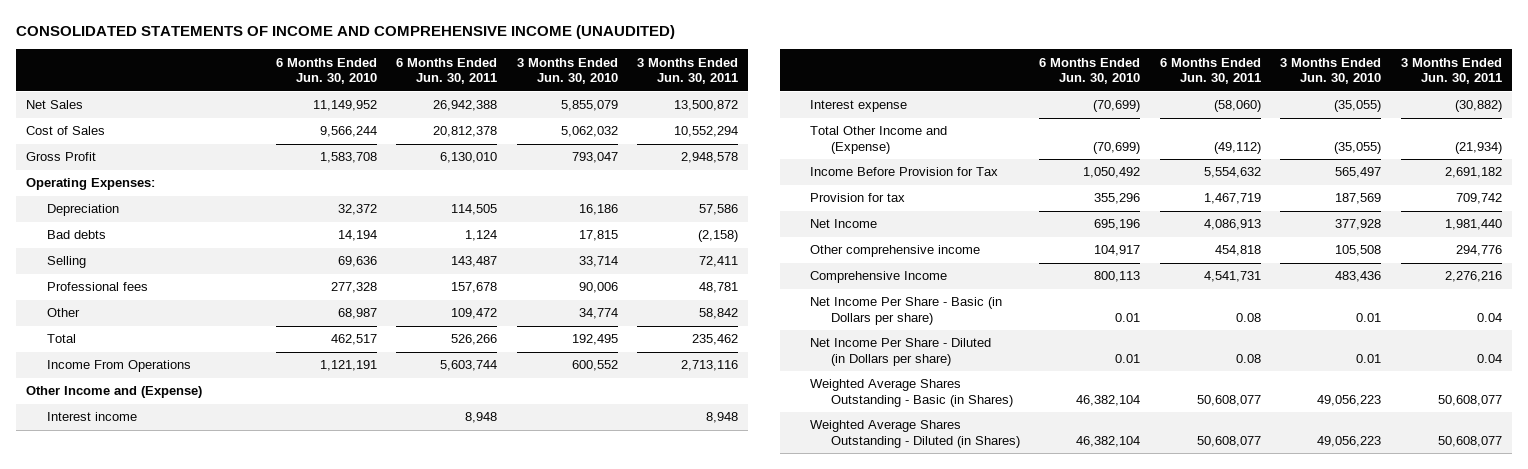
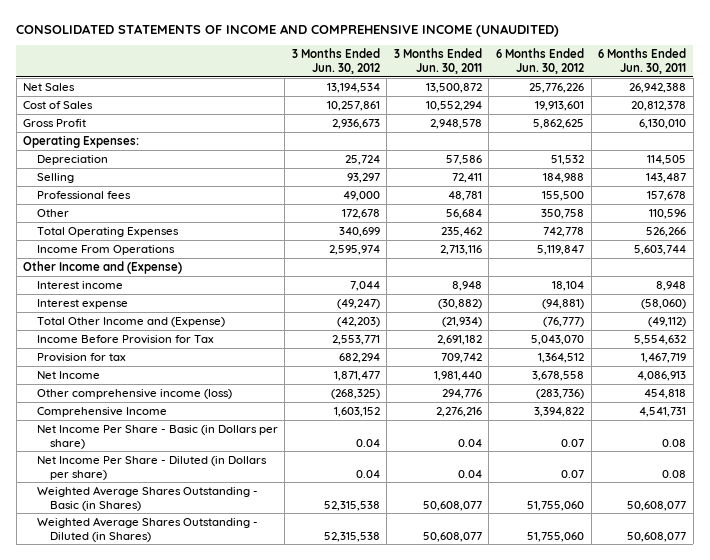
[275,57,377,85] 6 Months Ended Jun. 30, 2010 -> none
[516,57,618,85] 3 Months Ended Jun. 30, 2010 -> none
none -> [291,48,380,74] 3 Months Ended Jun. 30, 2012
none -> [496,48,585,74] 6 Months Ended Jun. 30, 2012
[46,230,106,240] Bad debts -> none
[451,308,498,320] 109,472 -> [649,208,687,219] 110,596
[699,308,739,320] 58,842 -> [445,208,482,219] 56,684
[46,334,76,344] Total -> [36,226,179,237] Total Operating Expenses
[810,245,981,258] Other comprehensive income -> [36,388,232,399] Other comprehensive income (loss)

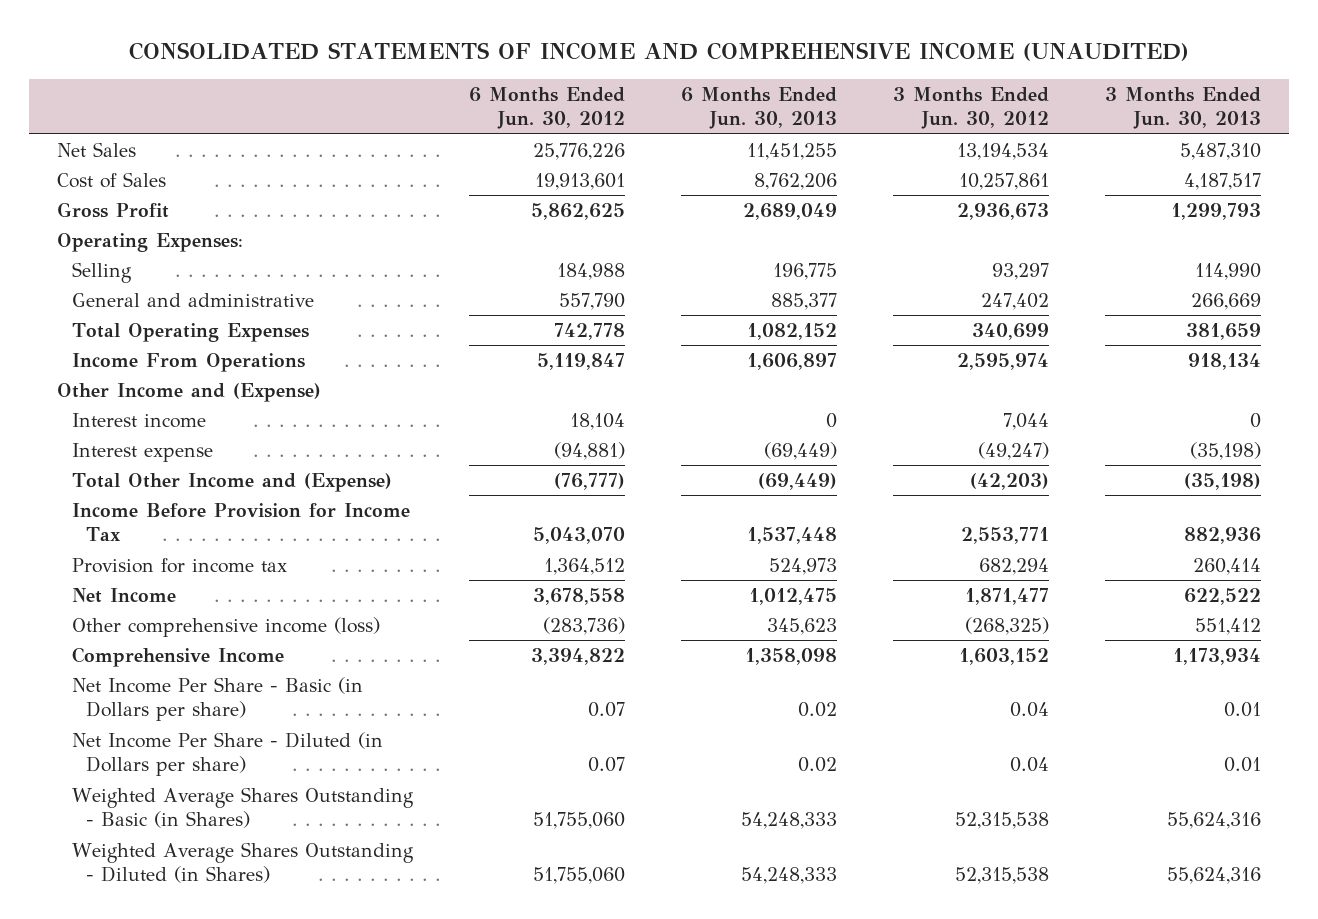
[393,48,482,74] 3 Months Ended Jun. 30, 2011 -> none
[598,48,687,74] 6 Months Ended Jun. 30, 2011 -> none
none -> [680,86,837,130] 6 Months Ended Jun. 30, 2013
none -> [1105,86,1262,130] 3 Months Ended Jun. 30, 2013
[36,154,108,165] Depreciation -> none
[36,190,131,199] Professional fees -> none
[36,208,69,217] Other -> none
none -> [71,292,314,307] General and administrative
[36,334,214,344] Income Before Provision for Tax -> [71,502,410,542] Income Before Provision for Income Tax
[36,352,126,362] Provision for tax -> [71,557,287,573] Provision for income tax

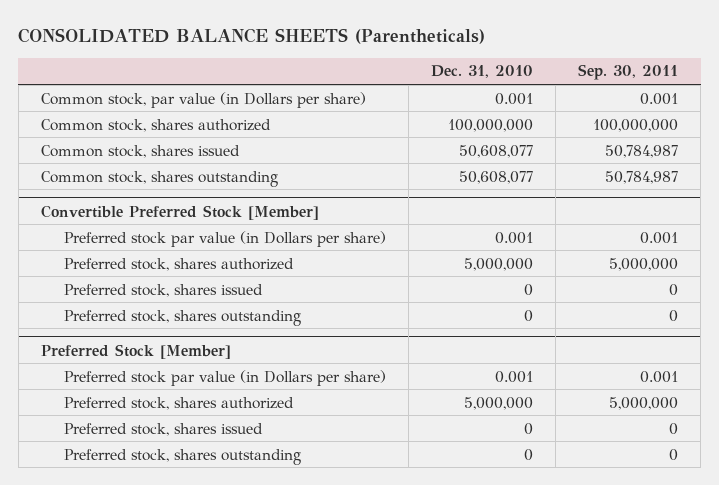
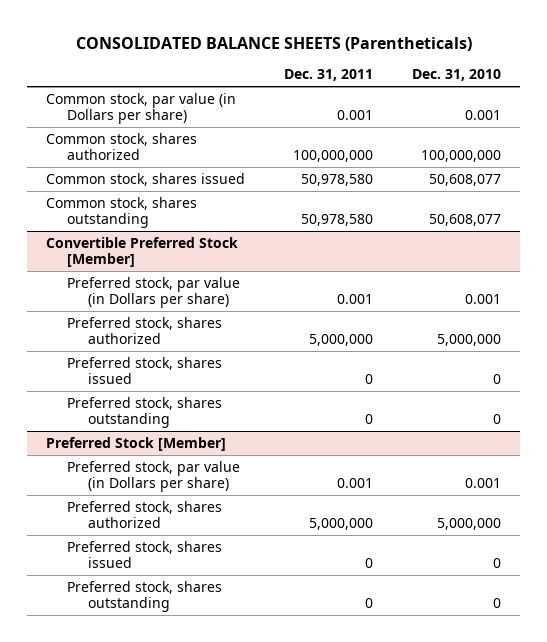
[578,64,679,81] Sep. 30, 2011 -> none
none -> [284,69,374,82] Dec. 31, 2011
[64,230,387,247] Preferred stock par value (in Dollars per share) -> [67,276,241,309] Preferred stock, par value (in Dollars per share)
[64,369,387,386] Preferred stock par value (in Dollars per share) -> [67,460,241,493] Preferred stock, par value (in Dollars per share)

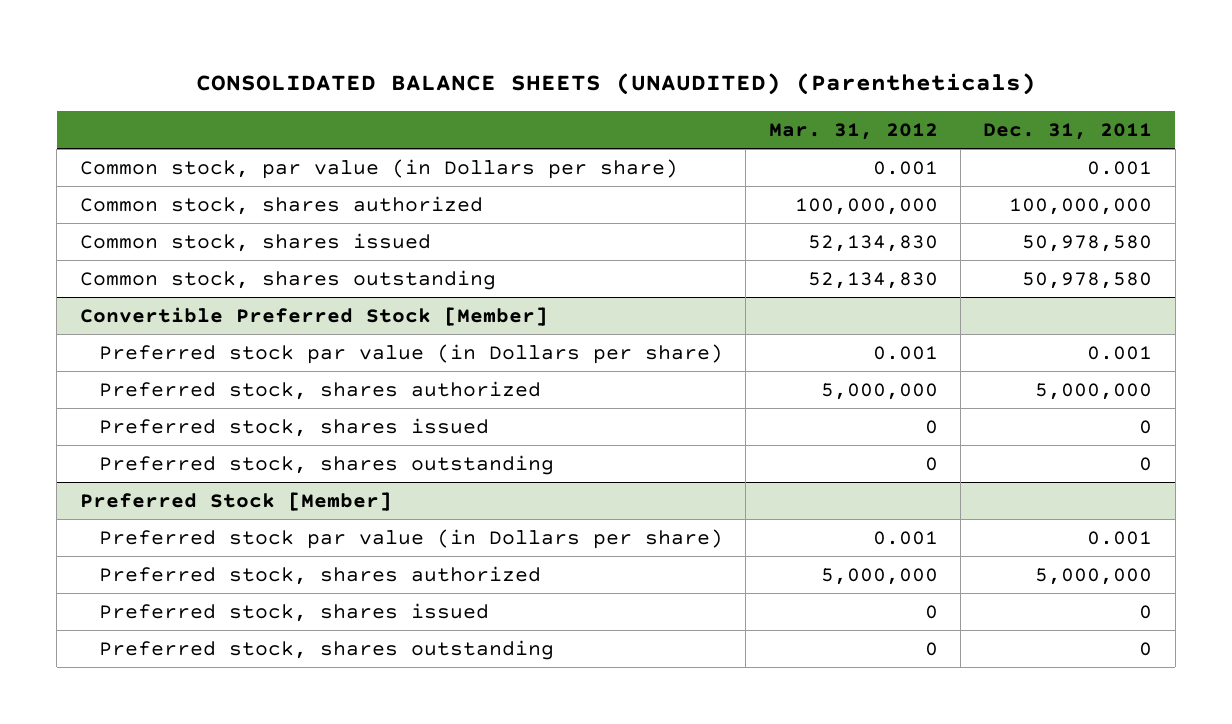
[75,36,472,51] CONSOLIDATED BALANCE SHEETS (Parentheticals) -> [196,72,1037,95] CONSOLIDATED BALANCE SHEETS (UNAUDITED) (Parentheticals)
[411,69,501,82] Dec. 31, 2010 -> none
none -> [768,122,938,140] Mar. 31, 2012
[67,276,241,309] Preferred stock, par value (in Dollars per share) -> [98,343,723,364] Preferred stock par value (in Dollars per share)
[67,460,241,493] Preferred stock, par value (in Dollars per share) -> [98,528,723,549] Preferred stock par value (in Dollars per share)

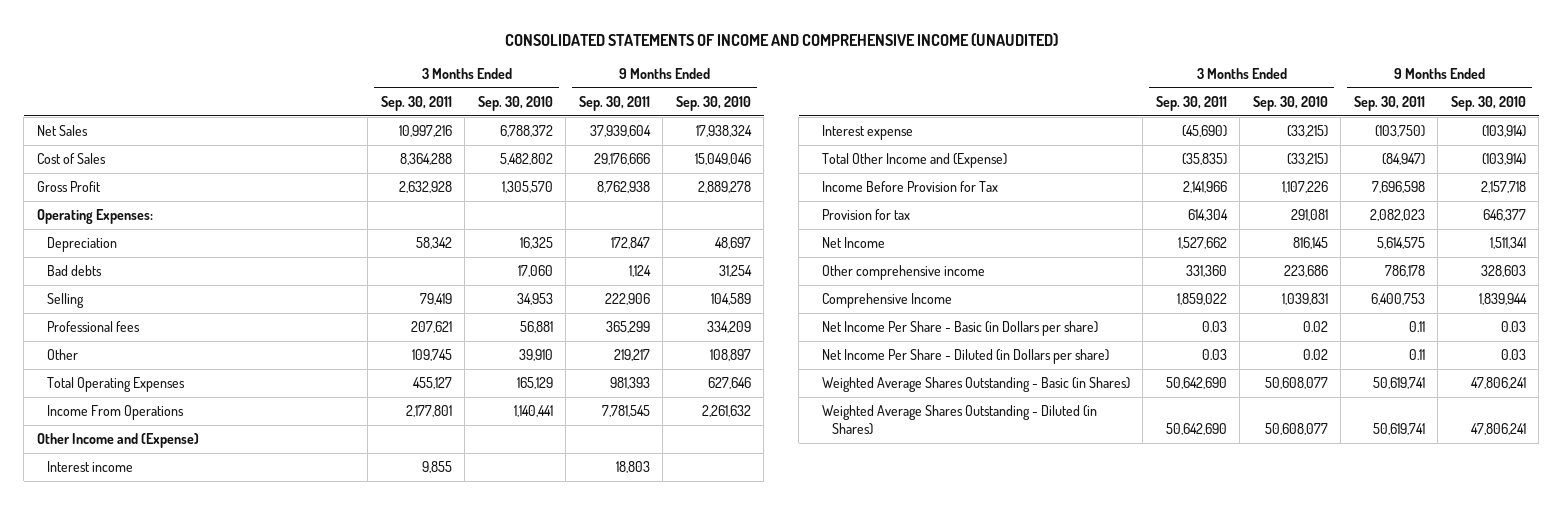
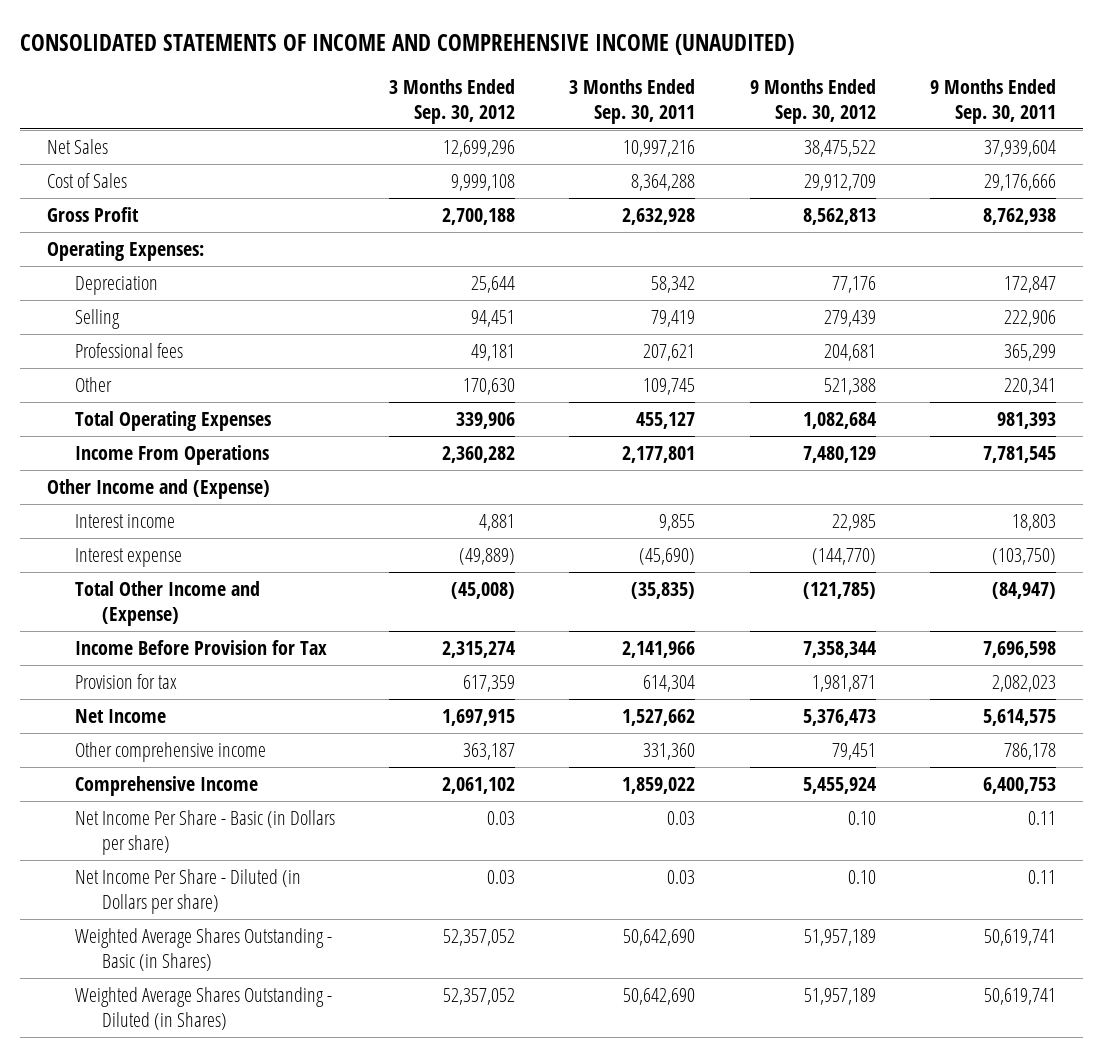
[477,96,553,112] Sep. 30, 2010 -> none
[675,96,751,112] Sep. 30, 2010 -> none
none -> [389,79,516,124] 3 Months Ended Sep. 30, 2012
none -> [749,79,876,124] 9 Months Ended Sep. 30, 2012
[46,265,102,277] Bad debts -> none
[613,349,650,362] 219,217 -> [1004,377,1057,395] 220,341

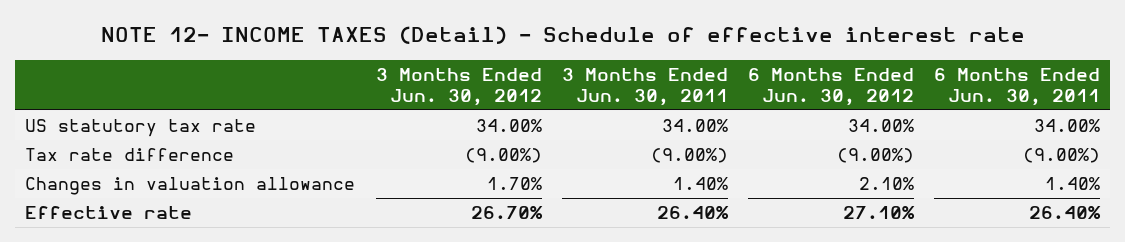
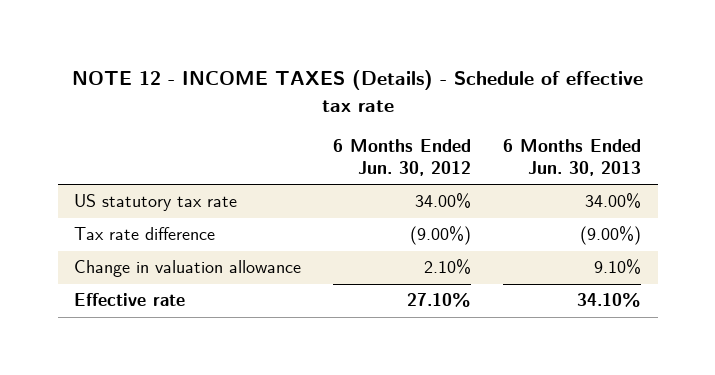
[100,26,1025,45] NOTE 12- INCOME TAXES (Detail) - Schedule of effective interest rate -> [71,69,643,112] NOTE 12 - INCOME TAXES (Details) - Schedule of effective tax rate
[375,67,542,106] 3 Months Ended Jun. 30, 2012 -> none
[561,67,728,106] 3 Months Ended Jun. 30, 2011 -> none
[934,67,1101,106] 6 Months Ended Jun. 30, 2011 -> none
none -> [503,138,642,176] 6 Months Ended Jun. 30, 2013
[25,177,356,196] Changes in valuation allowance -> [73,260,301,278] Change in valuation allowance

